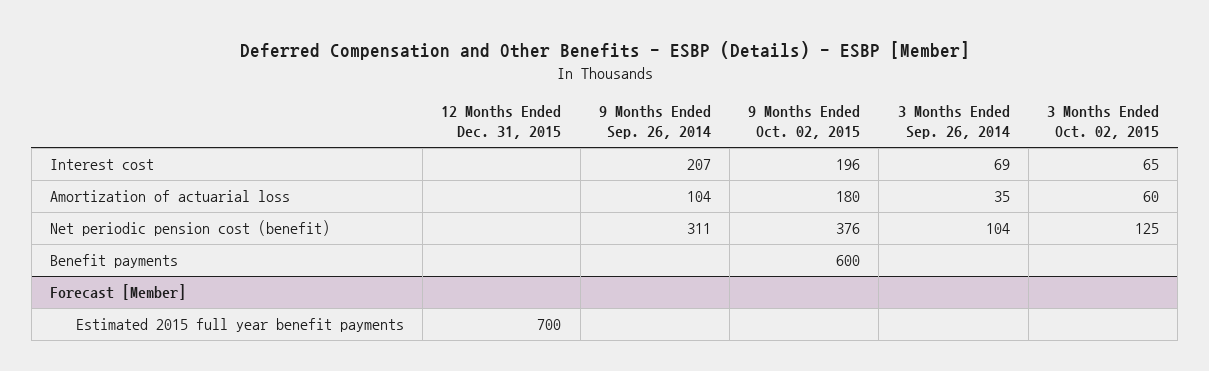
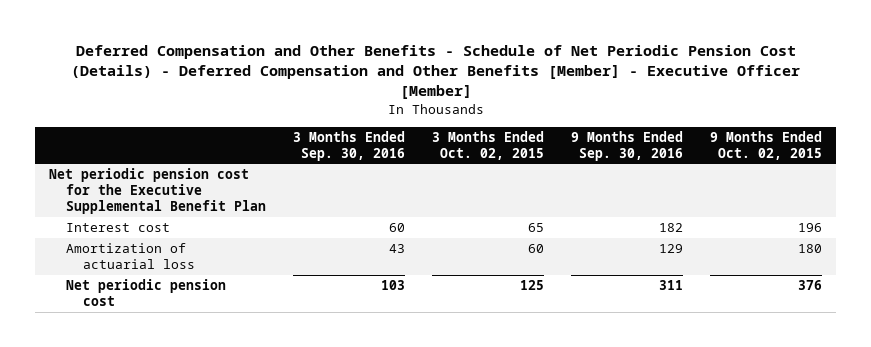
[239,41,970,61] Deferred Compensation and Other Benefits - ESBP (Details) - ESBP [Member] -> [70,44,800,99] Deferred Compensation and Other Benefits - Schedule of Net Periodic Pension Cost (Details) - Deferred Compensation and Other Benefits [Member] - Executive Officer [Member]
[441,104,562,140] 12 Months Ended Dec. 31, 2015 -> none
[598,104,711,140] 9 Months Ended Sep. 26, 2014 -> none
[897,104,1010,140] 3 Months Ended Sep. 26, 2014 -> none
none -> [293,130,406,161] 3 Months Ended Sep. 30, 2016
none -> [571,130,684,161] 9 Months Ended Sep. 30, 2016
none -> [48,168,267,214] Net periodic pension cost for the Executive Supplemental Benefit Plan
[50,254,179,269] Benefit payments -> none
[50,284,187,301] Forecast [Member] -> none
[75,318,404,333] Estimated 2015 full year benefit payments -> none
[50,220,331,237] Net periodic pension cost (benefit) -> [66,279,227,307] Net periodic pension cost

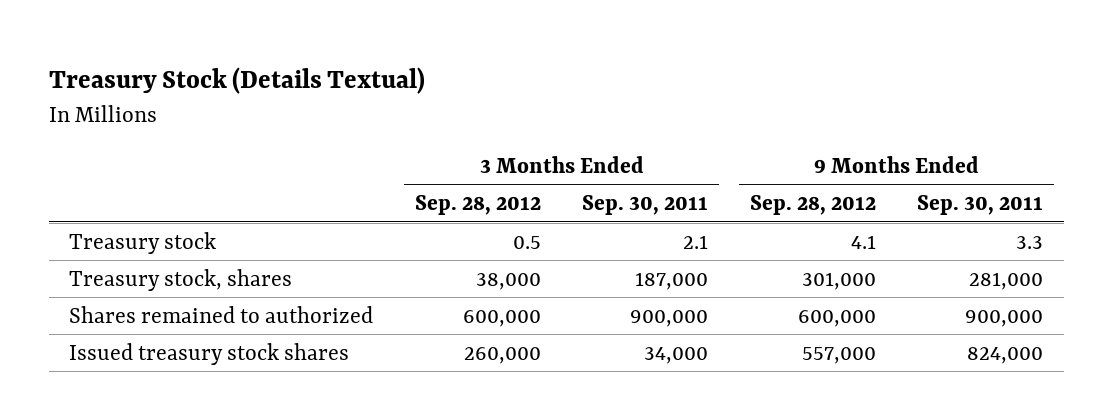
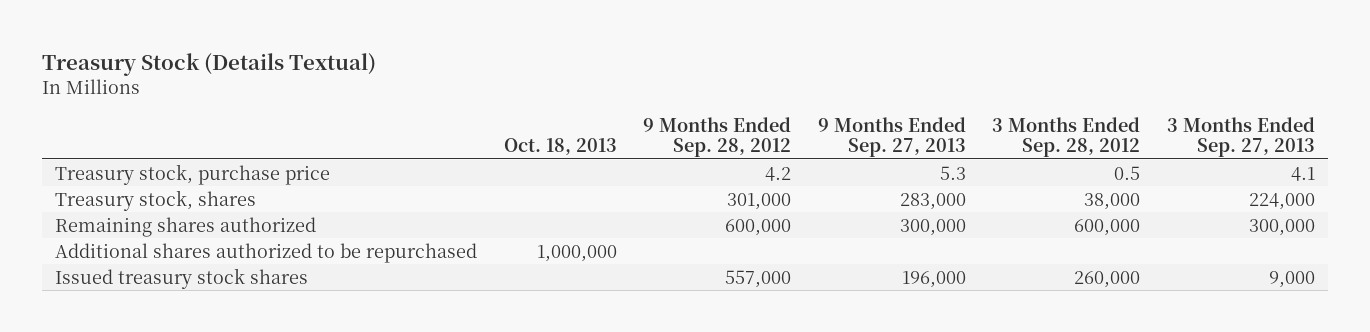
[582,195,709,216] Sep. 30, 2011 -> none
[917,195,1044,216] Sep. 30, 2011 -> none
none -> [503,138,617,156] Oct. 18, 2013
none -> [817,116,966,158] 9 Months Ended Sep. 27, 2013
none -> [1166,116,1315,158] 3 Months Ended Sep. 27, 2013
[69,231,217,254] Treasury stock -> [55,163,331,185] Treasury stock, purchase price
[850,234,876,249] 4.1 -> [765,166,792,181] 4.2
[69,305,374,323] Shares remained to authorized -> [55,216,317,237] Remaining shares authorized
none -> [55,242,478,263] Additional shares authorized to be repurchased

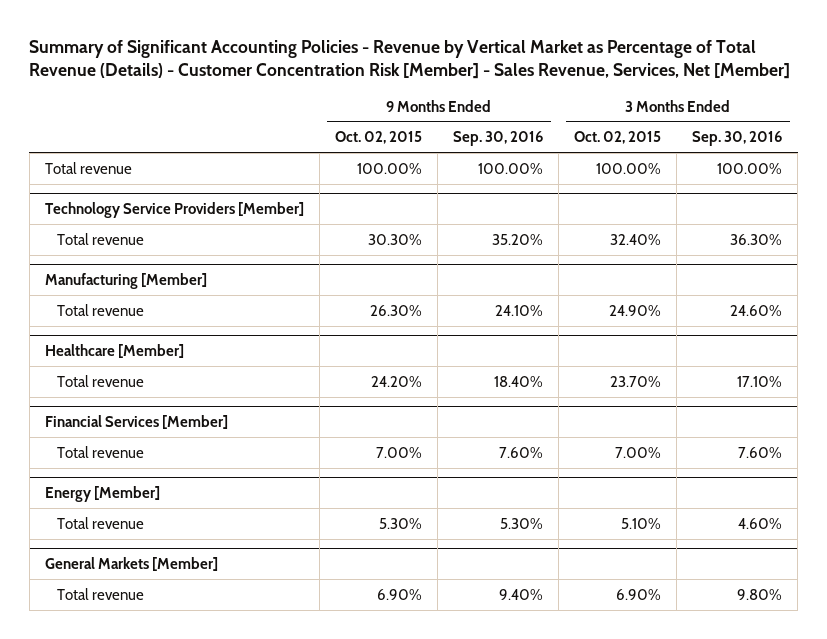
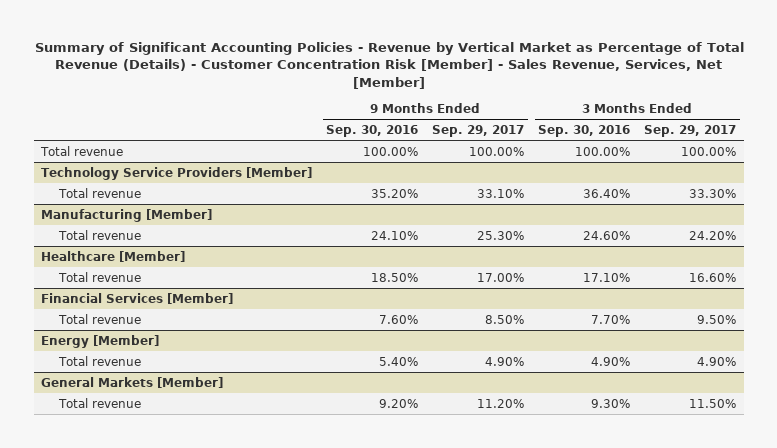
[334,131,422,145] Oct. 02, 2015 -> none
[574,131,662,145] Oct. 02, 2015 -> none
none -> [432,124,525,137] Sep. 29, 2017
none -> [644,124,737,137] Sep. 29, 2017
[730,233,783,245] 36.30% -> [583,188,631,198] 36.40%
[494,375,544,387] 18.40% -> [371,272,419,282] 18.50%
[738,446,783,458] 7.60% -> [591,314,631,324] 7.70%
[500,517,544,529] 5.30% -> [379,356,419,366] 5.40%
[738,517,783,529] 4.60% -> [591,356,631,366] 4.90%
[499,588,544,600] 9.40% -> [379,398,419,408] 9.20%
[737,588,783,600] 9.80% -> [591,398,631,408] 9.30%

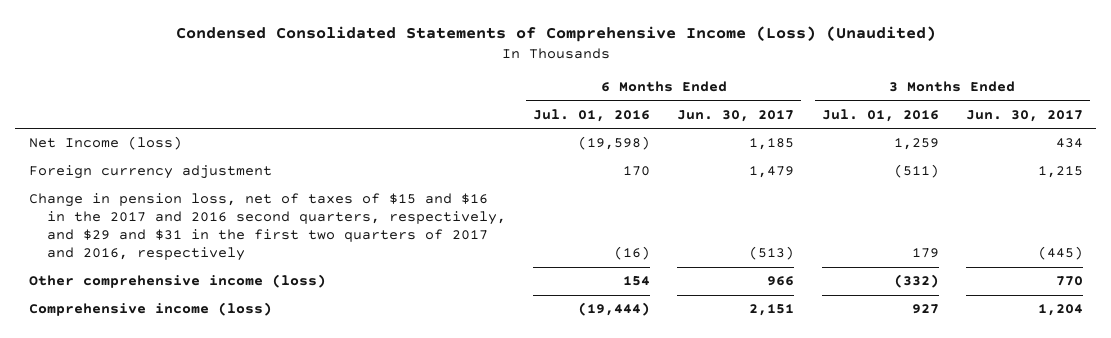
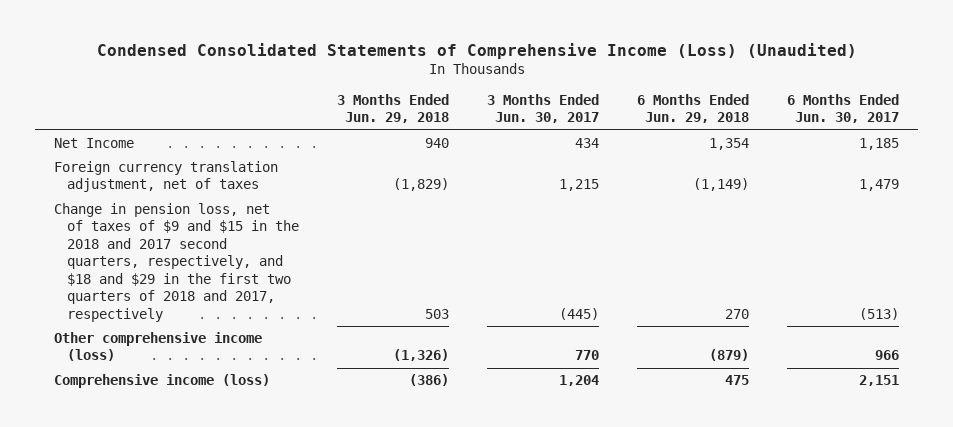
[533,108,651,122] Jul. 01, 2016 -> none
[821,108,939,122] Jul. 01, 2016 -> none
none -> [336,93,449,124] 3 Months Ended Jun. 29, 2018
none -> [637,93,750,124] 6 Months Ended Jun. 29, 2018
[28,136,182,151] Net Income (loss) -> [54,138,135,149] Net Income
[28,165,272,180] Foreign currency adjustment -> [54,161,279,193] Foreign currency translation adjustment, net of taxes
[28,193,507,262] Change in pension loss, net of taxes of $15 and $16 in the 2017 and 2016 second quarters, respectively, and $29 and $31 in the first two quarters of 2017 and 2016, respectively -> [54,203,299,322] Change in pension loss, net of taxes of $9 and $15 in the 2018 and 2017 second quarters, respectively, and $18 and $29 in the first two quarters of 2018 and 2017, respectively

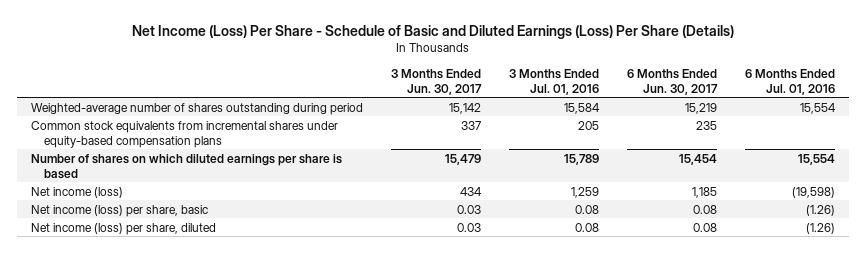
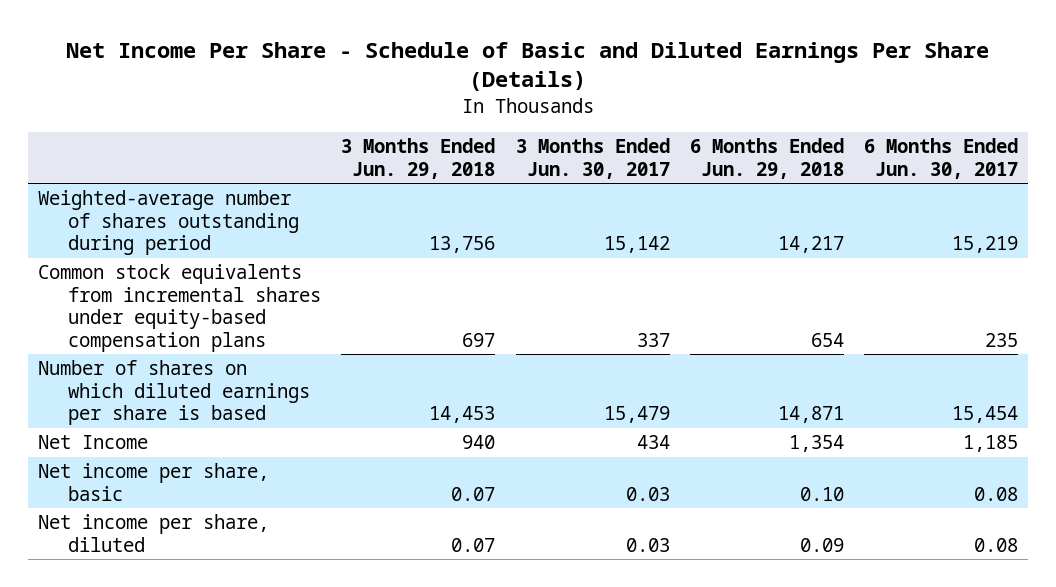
[131,24,734,39] Net Income (Loss) Per Share - Schedule of Basic and Diluted Earnings (Loss) Per Share (Details) -> [66,41,990,92] Net Income Per Share - Schedule of Basic and Diluted Earnings Per Share (Details)
[508,68,599,95] 3 Months Ended Jul. 01, 2016 -> none
[744,68,835,95] 6 Months Ended Jul. 01, 2016 -> none
none -> [341,138,496,179] 3 Months Ended Jun. 29, 2018
none -> [689,138,844,179] 6 Months Ended Jun. 29, 2018
[31,186,124,198] Net income (loss) -> [38,435,149,450] Net Income
[31,204,209,217] Net income (loss) per share, basic -> [38,463,270,501] Net income per share, basic
[31,222,217,235] Net income (loss) per share, diluted -> [38,514,270,552] Net income per share, diluted

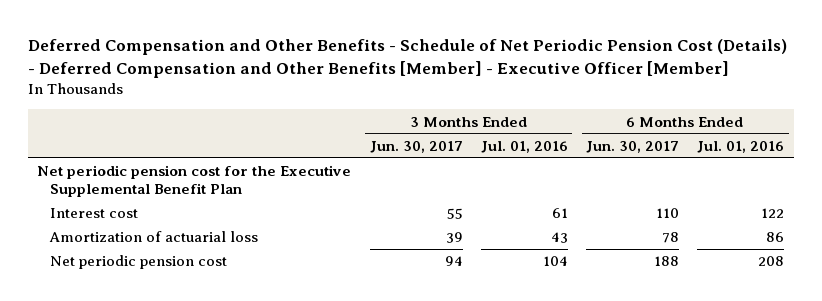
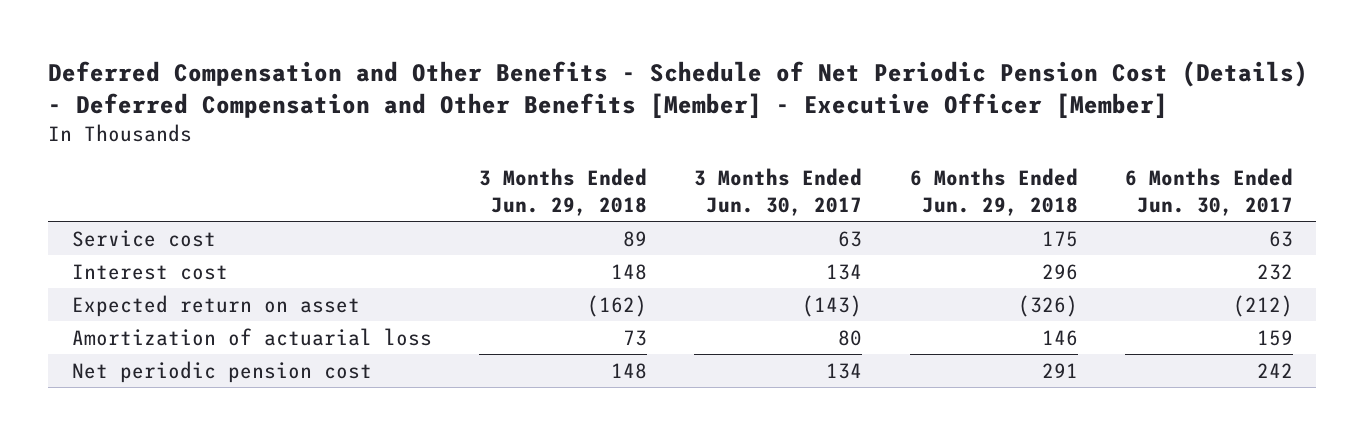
[480,140,568,153] Jul. 01, 2016 -> none
[697,140,785,153] Jul. 01, 2016 -> none
none -> [479,168,648,216] 3 Months Ended Jun. 29, 2018
none -> [909,168,1078,216] 6 Months Ended Jun. 29, 2018
[37,165,352,197] Net periodic pension cost for the Executive Supplemental Benefit Plan -> none
none -> [71,229,216,247] Service cost
[446,208,463,220] 55 -> [826,263,863,280] 134
[656,208,680,219] 110 -> [1256,263,1293,280] 232
none -> [71,294,360,317] Expected return on asset
[445,232,463,244] 39 -> [838,329,863,346] 80
[662,232,680,244] 78 -> [1256,329,1293,346] 159
[444,256,463,267] 94 -> [826,362,863,379] 134
[654,256,680,267] 188 -> [1256,362,1293,378] 242

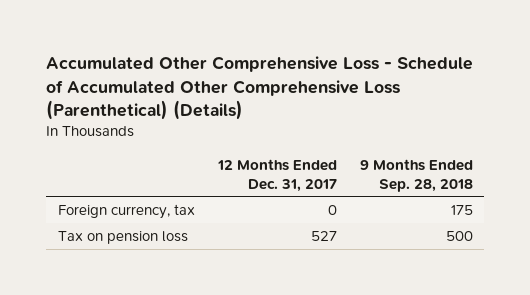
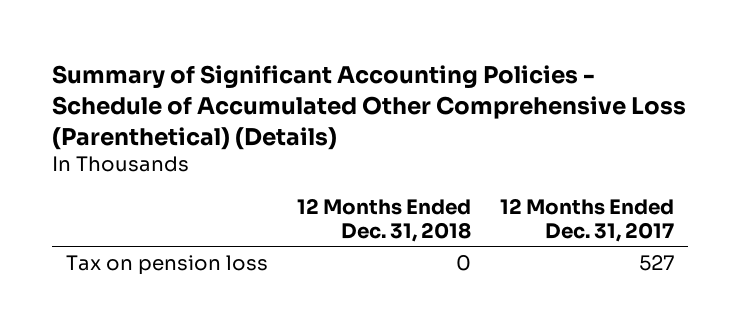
[45,56,473,121] Accumulated Other Comprehensive Loss - Schedule of Accumulated Other Comprehensive Loss (Parenthetical) (Details) -> [51,64,686,150] Summary of Significant Accounting Policies - Schedule of Accumulated Other Comprehensive Loss (Parenthetical) (Details)
[359,158,473,192] 9 Months Ended Sep. 28, 2018 -> none
none -> [297,198,472,242] 12 Months Ended Dec. 31, 2018
[57,204,195,220] Foreign currency, tax -> none

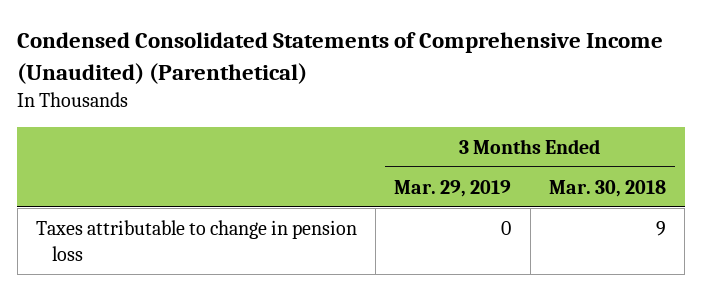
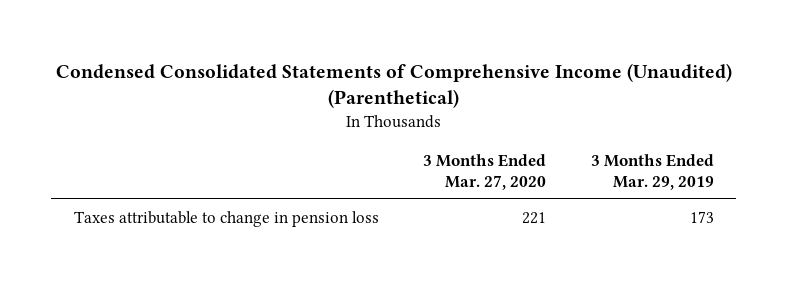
[549,179,667,197] Mar. 30, 2018 -> none
none -> [423,154,547,191] 3 Months Ended Mar. 27, 2020
[501,220,512,235] 0 -> [690,210,715,223] 173

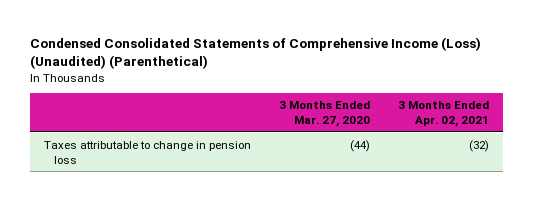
[55,62,732,108] Condensed Consolidated Statements of Comprehensive Income (Unaudited) (Parenthetical) -> [30,37,482,70] Condensed Consolidated Statements of Comprehensive Income (Loss) (Unaudited) (Parenthetical)
[591,154,715,191] 3 Months Ended Mar. 29, 2019 -> none
none -> [398,101,490,127] 3 Months Ended Apr. 02, 2021
[522,211,547,224] 221 -> [350,139,371,152] (44)

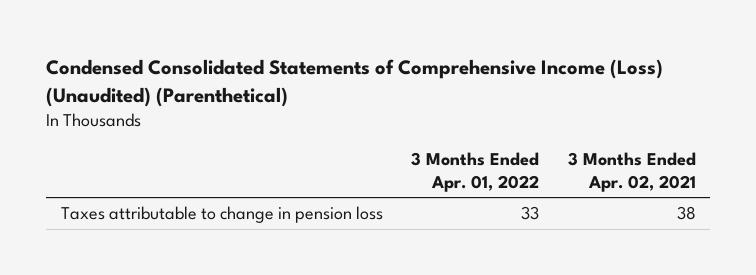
[279,101,371,127] 3 Months Ended Mar. 27, 2020 -> none
none -> [411,152,540,193] 3 Months Ended Apr. 01, 2022
[469,139,490,152] (32) -> [676,206,696,221] 38

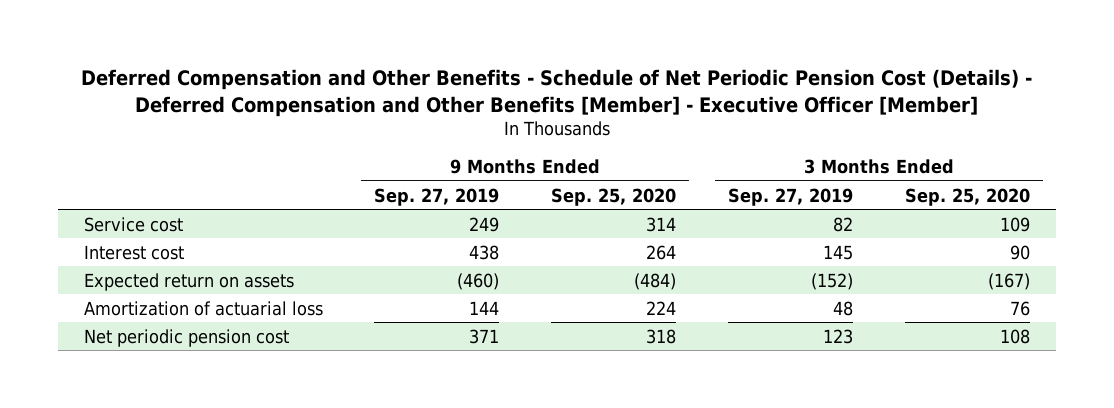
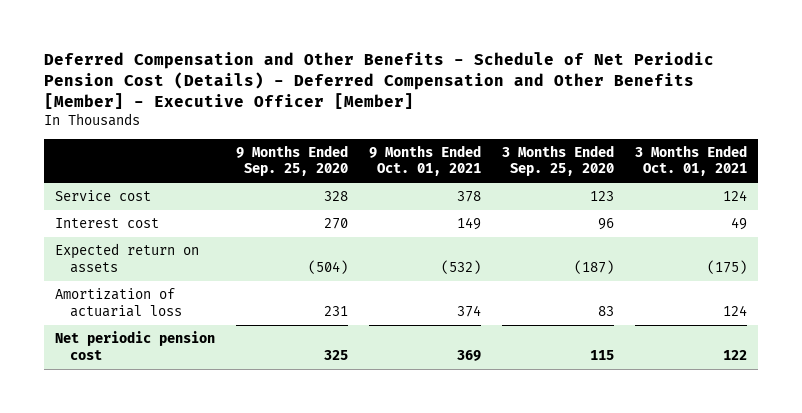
[374,187,500,206] Sep. 27, 2019 -> none
[728,187,854,206] Sep. 27, 2019 -> none
none -> [369,144,482,177] 9 Months Ended Oct. 01, 2021
none -> [635,144,748,177] 3 Months Ended Oct. 01, 2021
[646,216,677,232] 314 -> [323,191,348,202] 328
[999,216,1030,232] 109 -> [590,191,615,202] 123
[646,244,677,260] 264 -> [323,218,348,230] 270
[1009,244,1030,260] 90 -> [598,218,615,231] 96
[634,272,677,290] (484) -> [307,259,348,274] (504)
[987,272,1030,290] (167) -> [574,259,615,274] (187)
[646,300,677,315] 224 -> [323,305,348,316] 231
[1009,300,1030,316] 76 -> [598,305,615,316] 83
[646,328,677,344] 318 -> [323,349,348,360] 325
[999,328,1030,344] 108 -> [590,349,615,360] 115

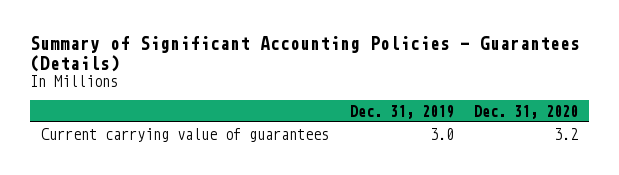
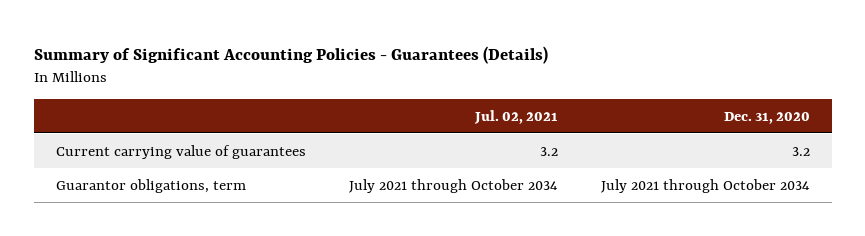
[349,104,454,119] Dec. 31, 2019 -> none
none -> [473,109,558,124] Jul. 02, 2021
none -> [55,178,246,193] Guarantor obligations, term

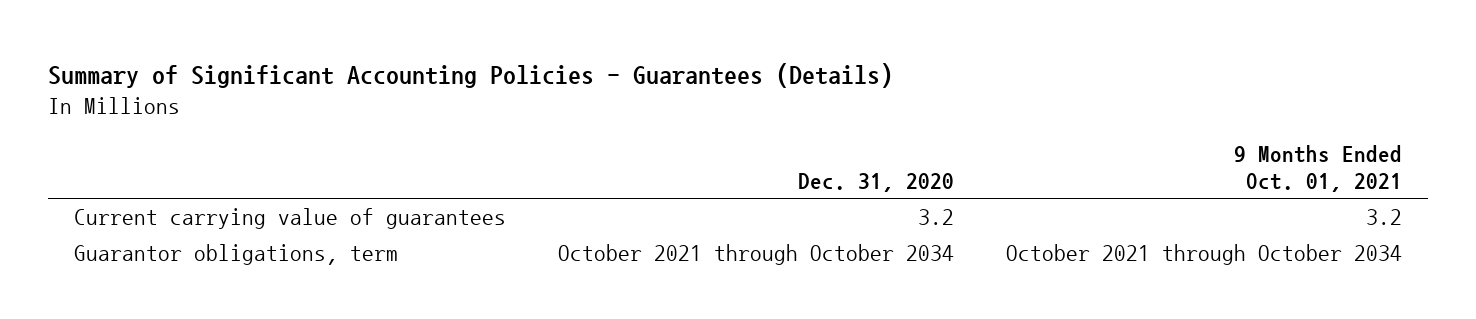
[473,109,558,124] Jul. 02, 2021 -> none
none -> [1234,144,1403,192] 9 Months Ended Oct. 01, 2021
[600,178,810,193] July 2021 through October 2034 -> [557,244,954,266] October 2021 through October 2034

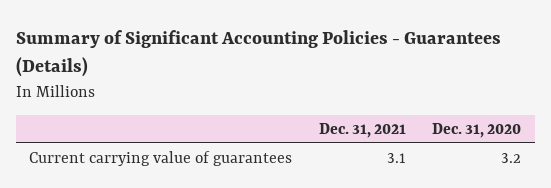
[1234,144,1403,192] 9 Months Ended Oct. 01, 2021 -> none
none -> [318,123,406,139] Dec. 31, 2021
[73,244,398,266] Guarantor obligations, term -> none

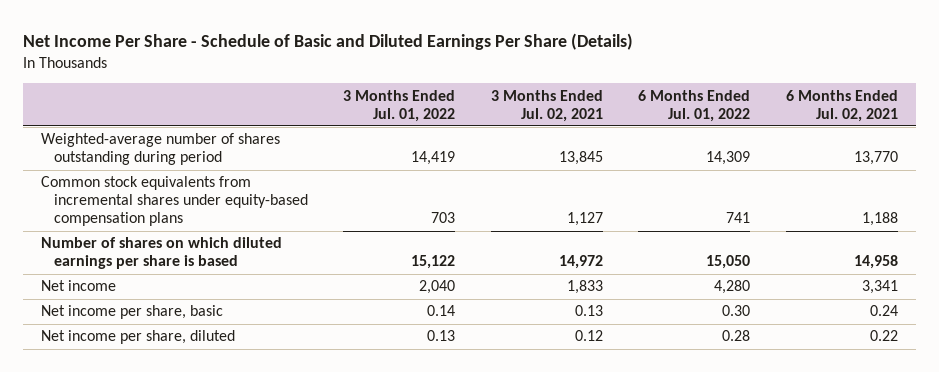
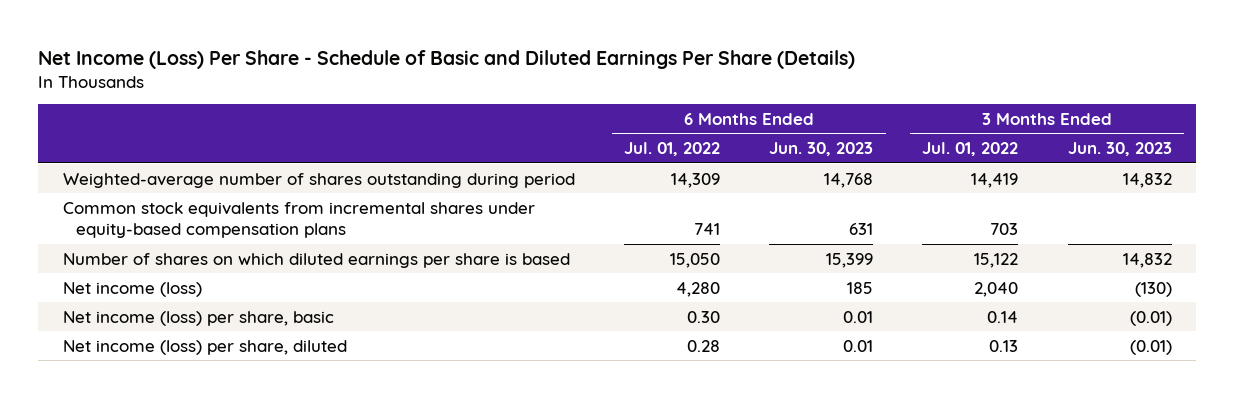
[23,33,634,51] Net Income Per Share - Schedule of Basic and Diluted Earnings Per Share (Details) -> [38,49,856,69] Net Income (Loss) Per Share - Schedule of Basic and Diluted Earnings Per Share (Details)
[490,89,603,122] 3 Months Ended Jul. 02, 2021 -> none
[785,89,898,122] 6 Months Ended Jul. 02, 2021 -> none
none -> [769,142,874,157] Jun. 30, 2023
none -> [1067,142,1172,157] Jun. 30, 2023
[40,280,116,292] Net income -> [62,281,202,297] Net income (loss)
[40,305,223,320] Net income per share, basic -> [62,310,334,326] Net income (loss) per share, basic
[40,330,235,345] Net income per share, diluted -> [62,339,347,355] Net income (loss) per share, diluted

